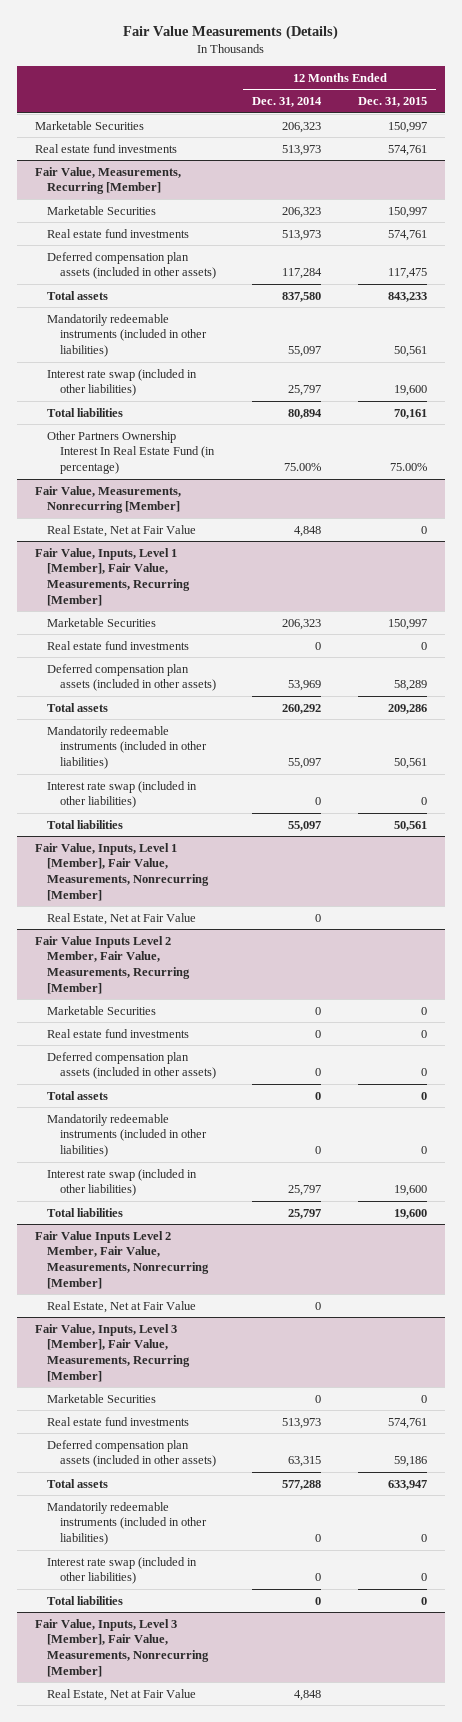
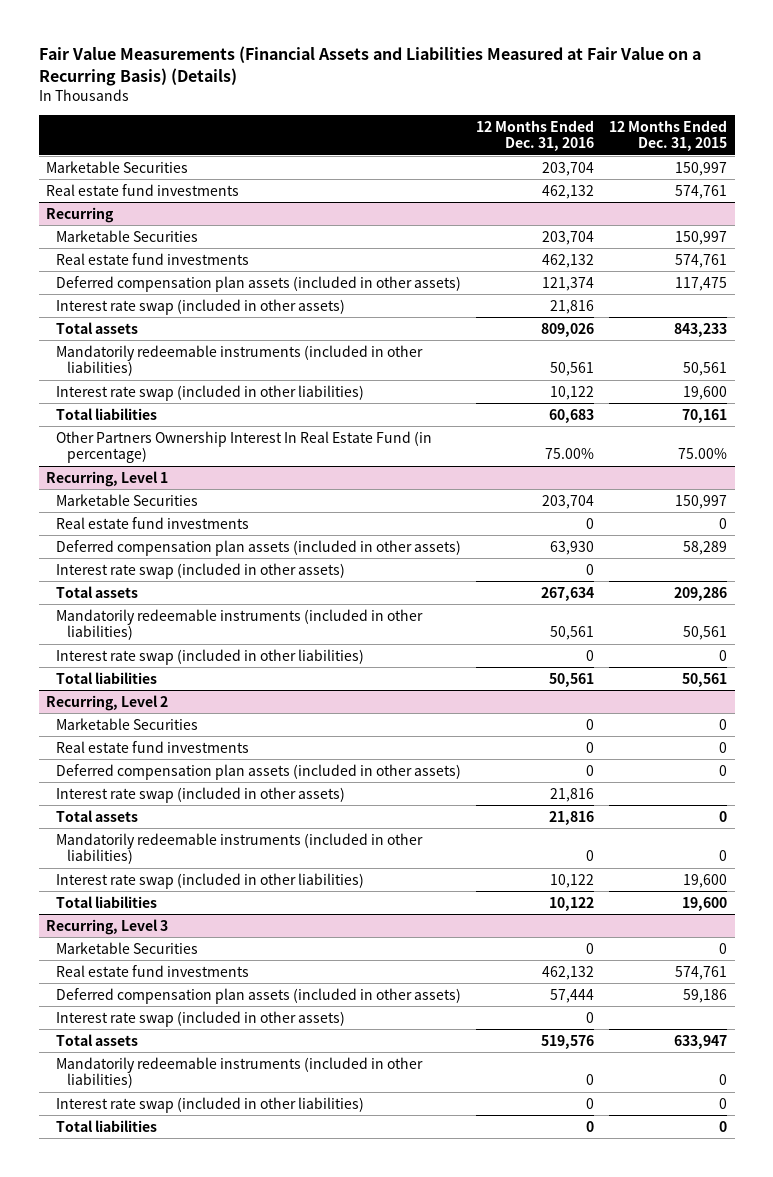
[122,25,338,41] Fair Value Measurements (Details) -> [38,46,701,87] Fair Value Measurements (Financial Assets and Liabilities Measured at Fair Value on a Recurring Basis) (Details)
[252,97,323,108] Dec. 31, 2014 -> none
none -> [476,119,595,152] 12 Months Ended Dec. 31, 2016
[34,166,181,195] Fair Value, Measurements, Recurring [Member] -> [46,206,115,223] Recurring
none -> [56,298,346,315] Interest rate swap (included in other assets)
[34,485,181,514] Fair Value, Measurements, Nonrecurring [Member] -> none
[47,524,197,537] Real Estate, Net at Fair Value -> none
[34,547,191,606] Fair Value, Inputs, Level 1 [Member], Fair Value, Measurements, Recurring [Member] -> none
none -> [46,470,169,487] Recurring, Level 1
none -> [56,562,346,579] Interest rate swap (included in other assets)
[34,842,210,901] Fair Value, Inputs, Level 1 [Member], Fair Value, Measurements, Nonrecurring [Member] -> none
[47,912,197,925] Real Estate, Net at Fair Value -> none
[34,935,191,994] Fair Value Inputs Level 2 Member, Fair Value, Measurements, Recurring [Member] -> none
none -> [46,694,169,711] Recurring, Level 2
none -> [56,786,346,803] Interest rate swap (included in other assets)
[34,1230,210,1289] Fair Value Inputs Level 2 Member, Fair Value, Measurements, Nonrecurring [Member] -> none
[47,1300,197,1313] Real Estate, Net at Fair Value -> none
[34,1323,191,1382] Fair Value, Inputs, Level 3 [Member], Fair Value, Measurements, Recurring [Member] -> none
none -> [46,918,169,935] Recurring, Level 3
none -> [56,1010,346,1027] Interest rate swap (included in other assets)
[34,1618,210,1677] Fair Value, Inputs, Level 3 [Member], Fair Value, Measurements, Nonrecurring [Member] -> none
[47,1688,197,1701] Real Estate, Net at Fair Value -> none

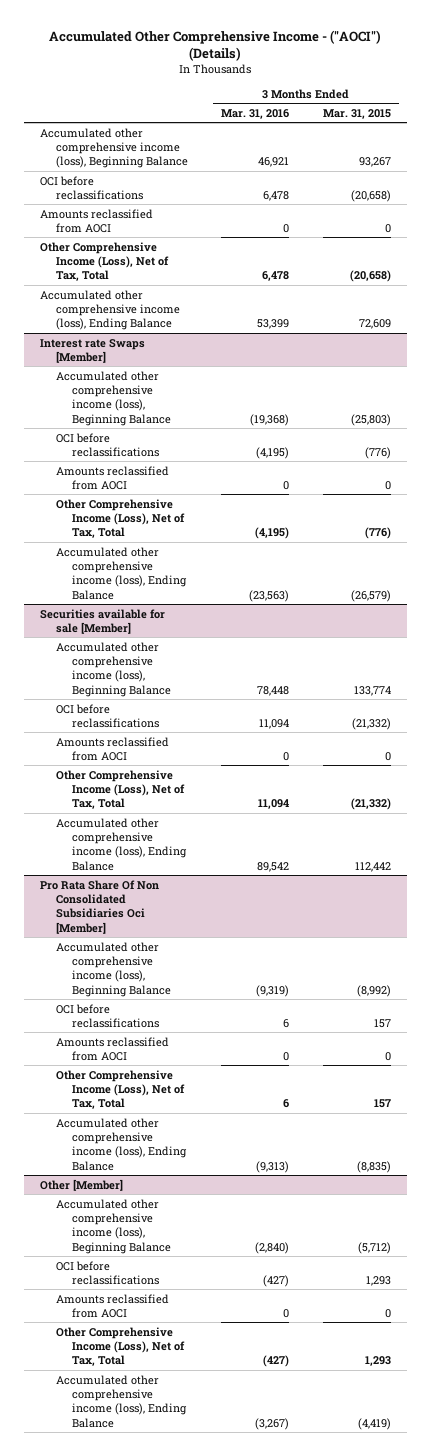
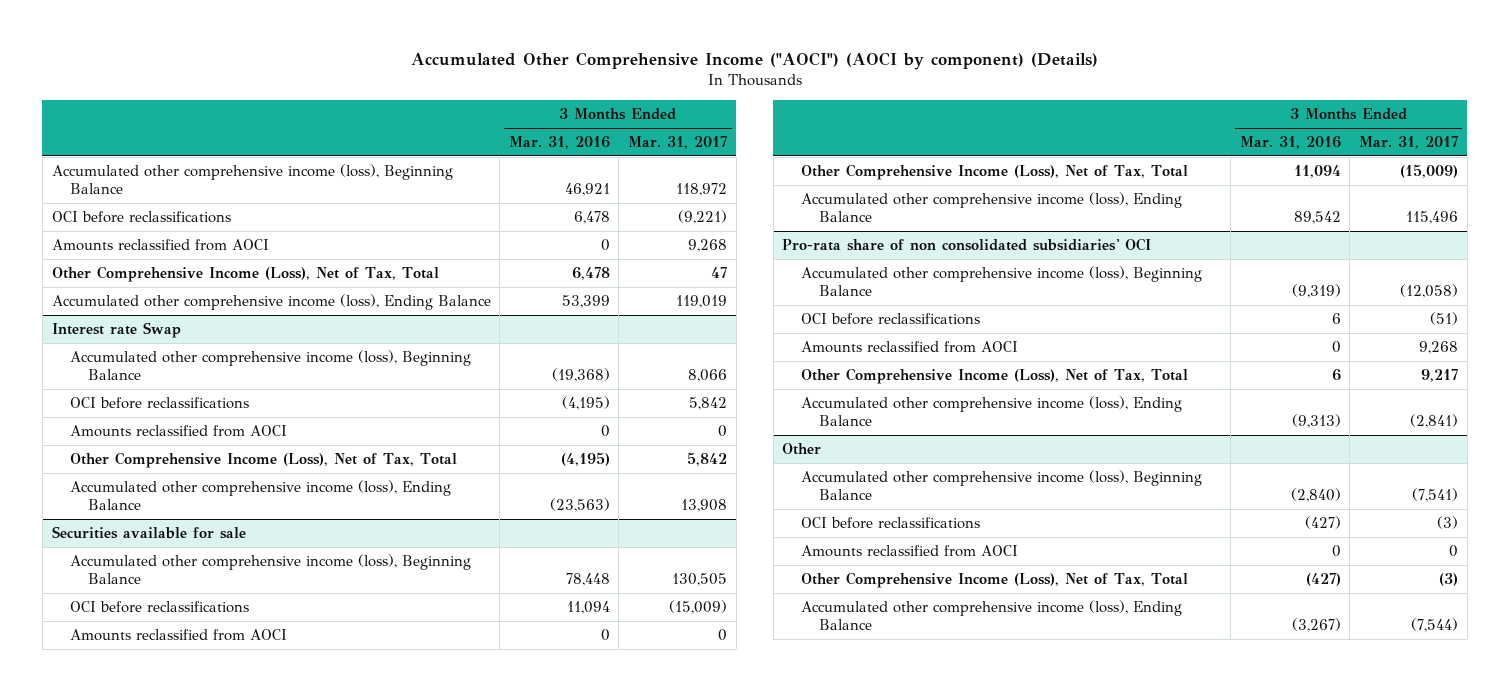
[49,29,382,62] Accumulated Other Comprehensive Income - ("AOCI") (Details) -> [410,52,1098,71] Accumulated Other Comprehensive Income ("AOCI") (AOCI by component) (Details)
[322,108,391,119] Mar. 31, 2015 -> none
none -> [628,136,728,150] Mar. 31, 2017
[40,338,146,363] Interest rate Swaps [Member] -> [51,322,181,339] Interest rate Swap
[40,608,166,634] Securities available for sale [Member] -> [51,526,246,540] Securities available for sale
[40,879,160,934] Pro Rata Share Of Non Consolidated Subsidiaries Oci [Member] -> [782,238,1152,252] Pro-rata share of non consolidated subsidiaries' OCI
[40,1178,124,1191] Other [Member] -> [782,443,822,456] Other

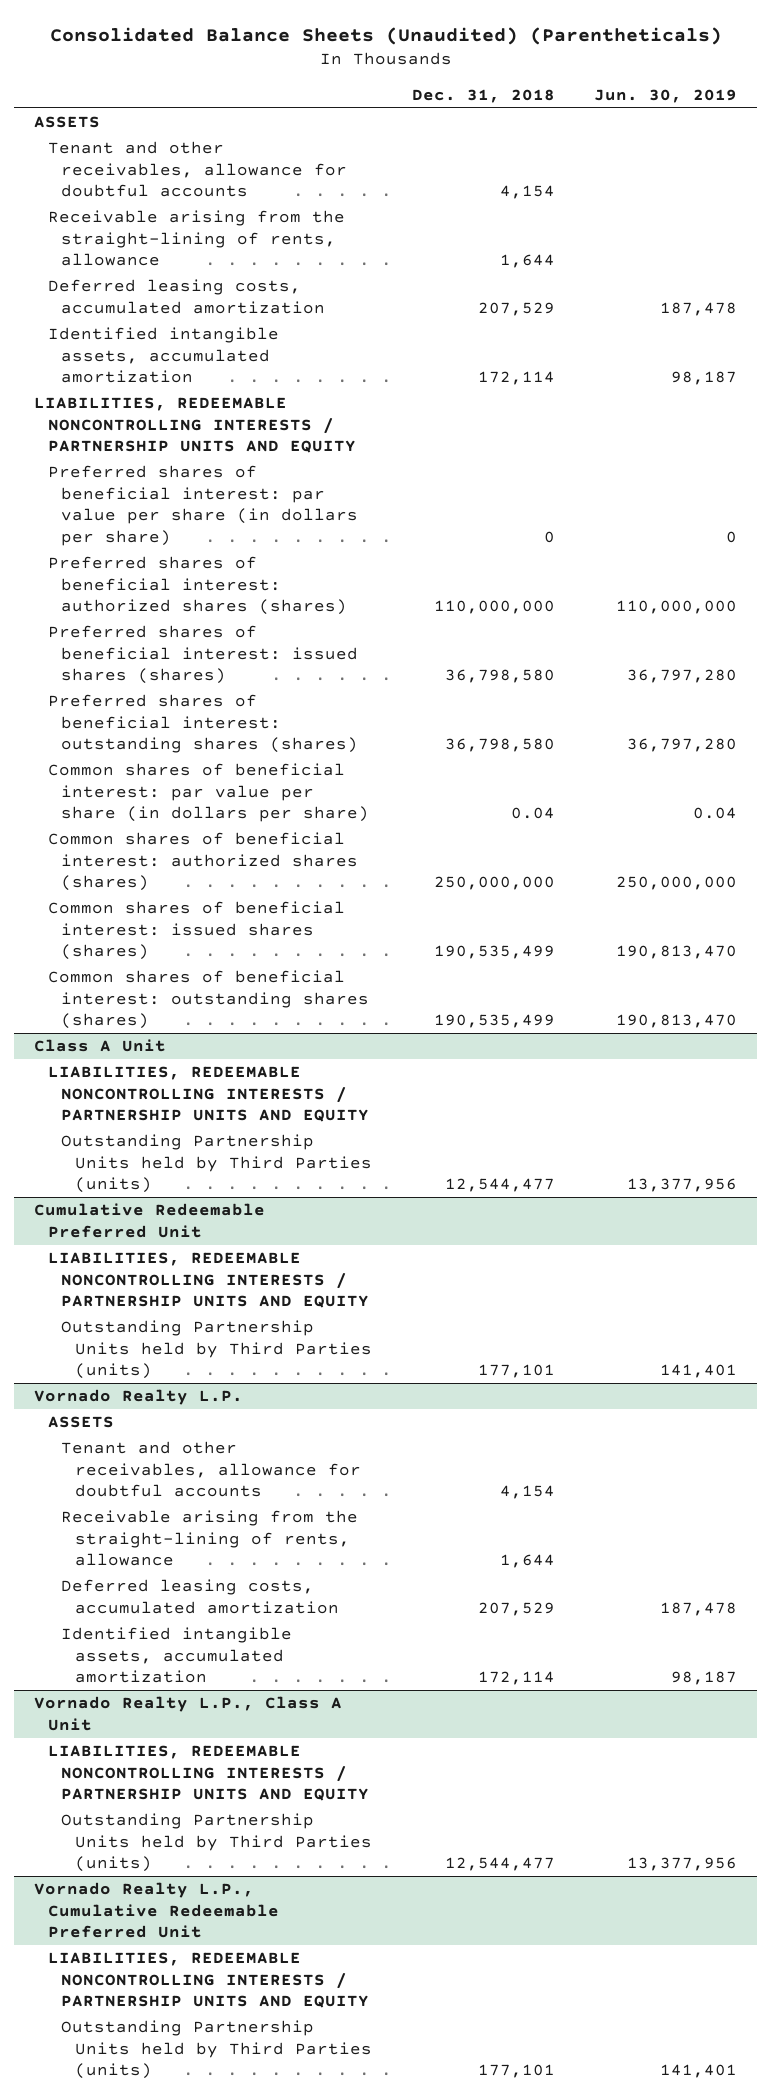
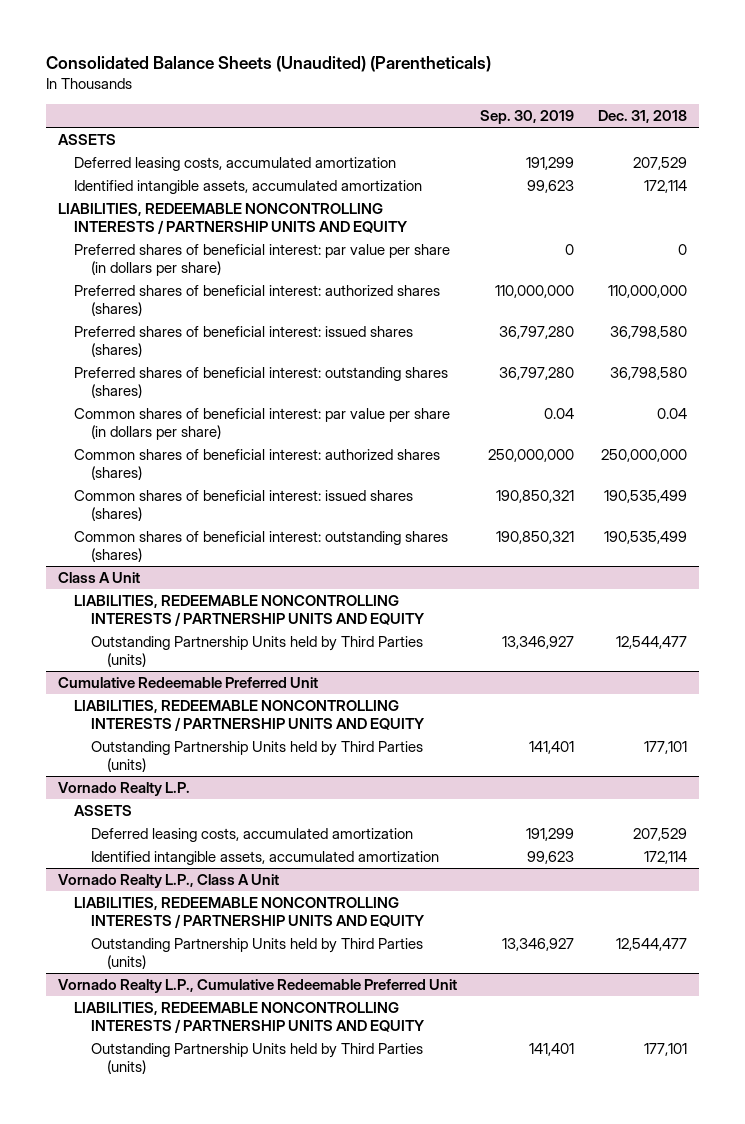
[594,88,738,103] Jun. 30, 2019 -> none
none -> [480,109,575,124] Sep. 30, 2019
[47,141,348,198] Tenant and other receivables, allowance for doubtful accounts -> none
[47,210,345,267] Receivable arising from the straight-lining of rents, allowance -> none
[61,1441,362,1498] Tenant and other receivables, allowance for doubtful accounts -> none
[61,1510,359,1567] Receivable arising from the straight-lining of rents, allowance -> none

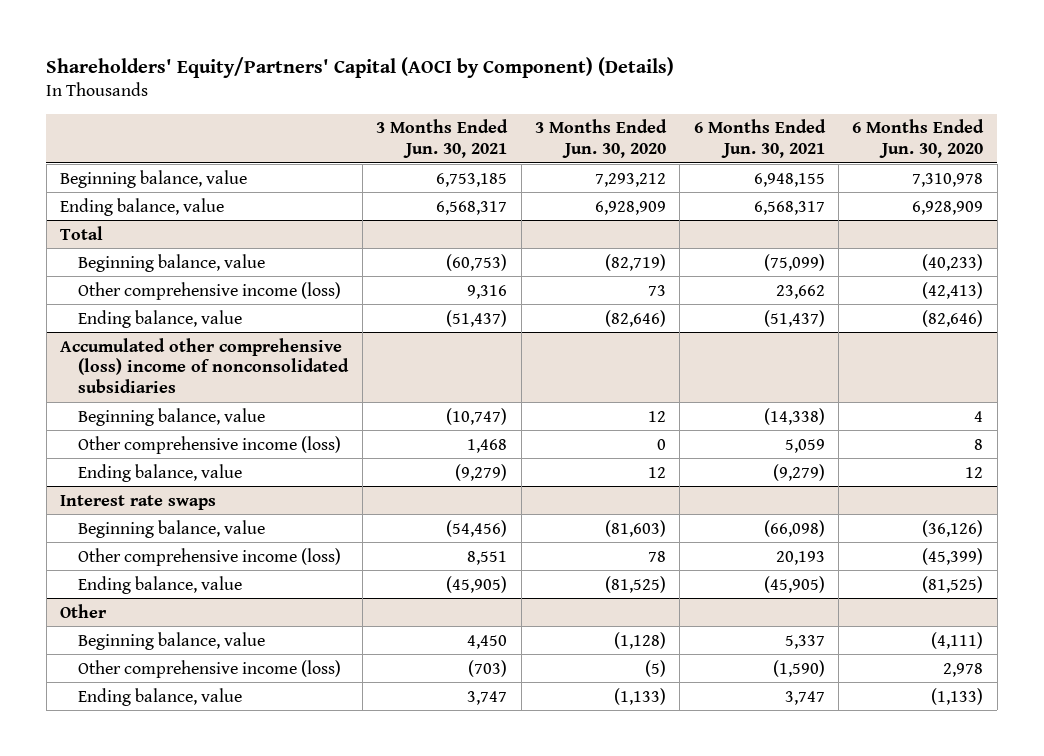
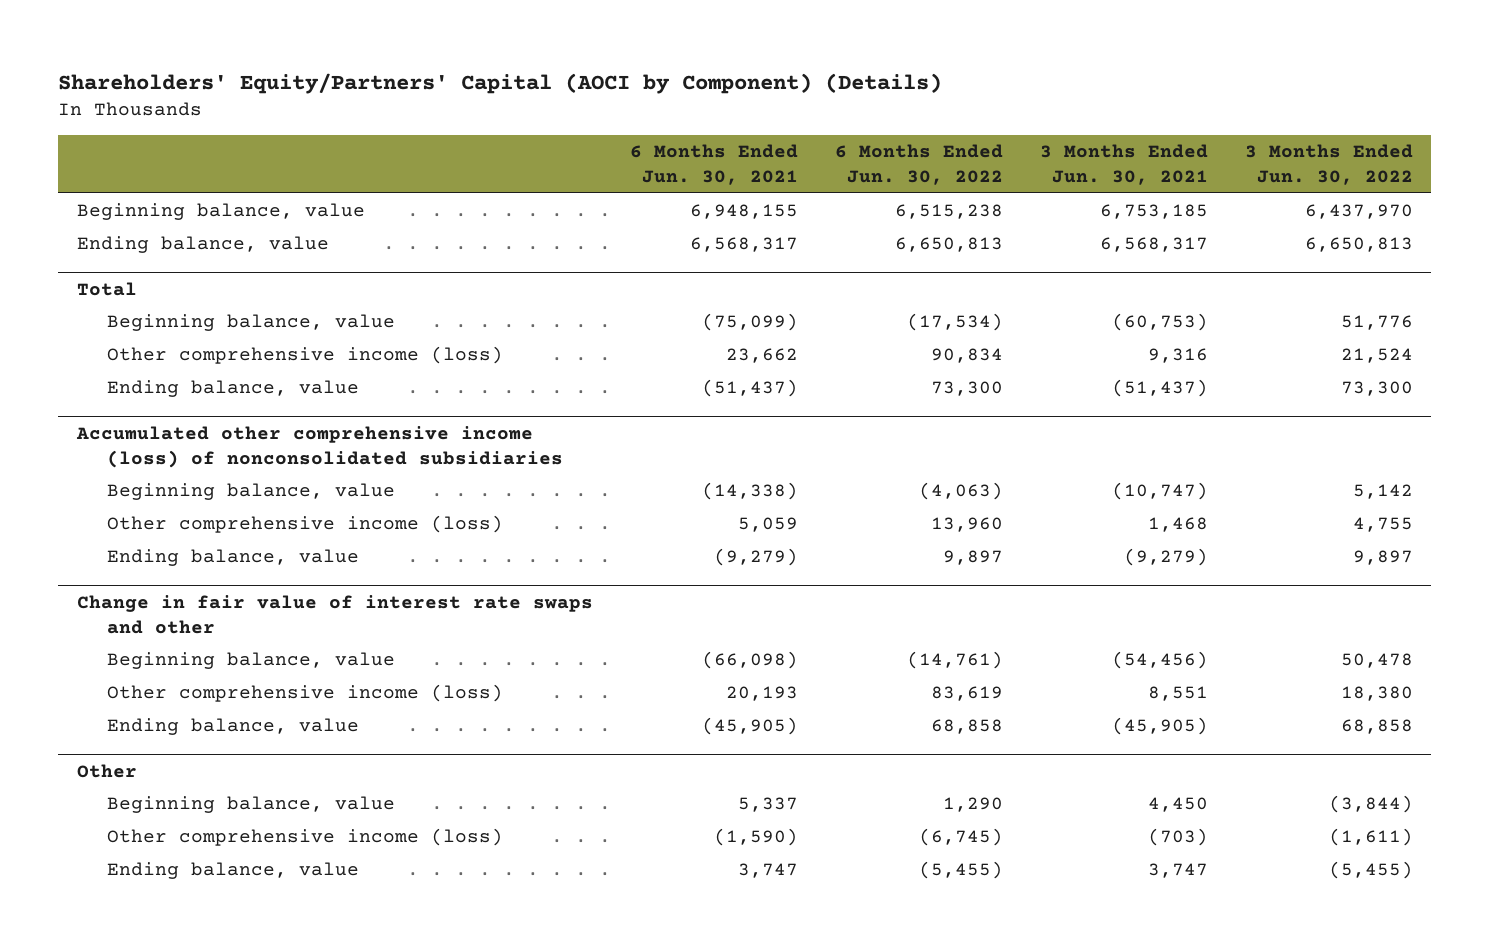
[534,119,667,158] 3 Months Ended Jun. 30, 2020 -> none
[852,119,985,158] 6 Months Ended Jun. 30, 2020 -> none
none -> [834,144,1003,186] 6 Months Ended Jun. 30, 2022
none -> [1244,144,1413,186] 3 Months Ended Jun. 30, 2022
[60,337,350,393] Accumulated other comprehensive (loss) income of nonconsolidated subsidiaries -> [75,425,564,468] Accumulated other comprehensive income (loss) of nonconsolidated subsidiaries
[60,494,217,510] Interest rate swaps -> [76,594,593,634] Change in fair value of interest rate swaps and other

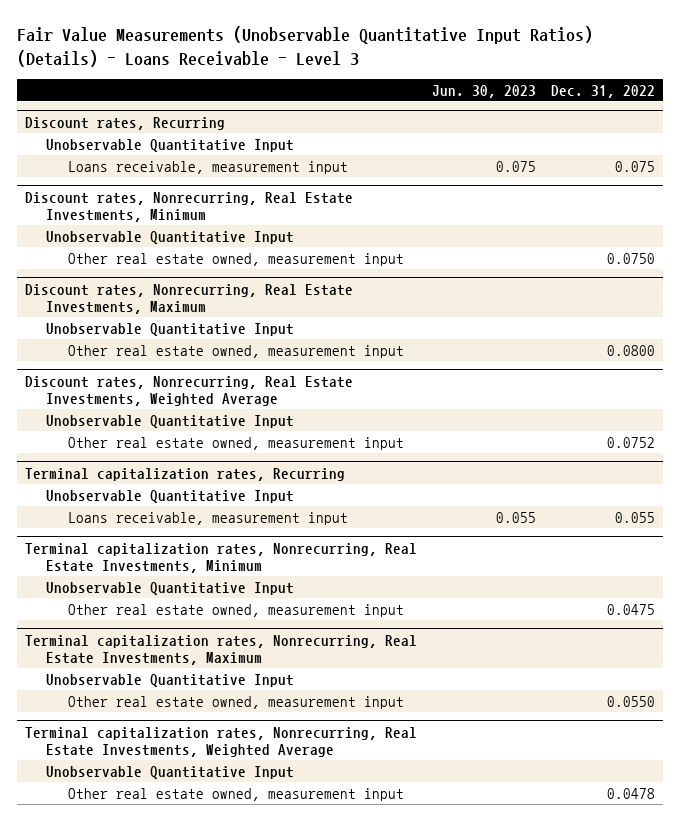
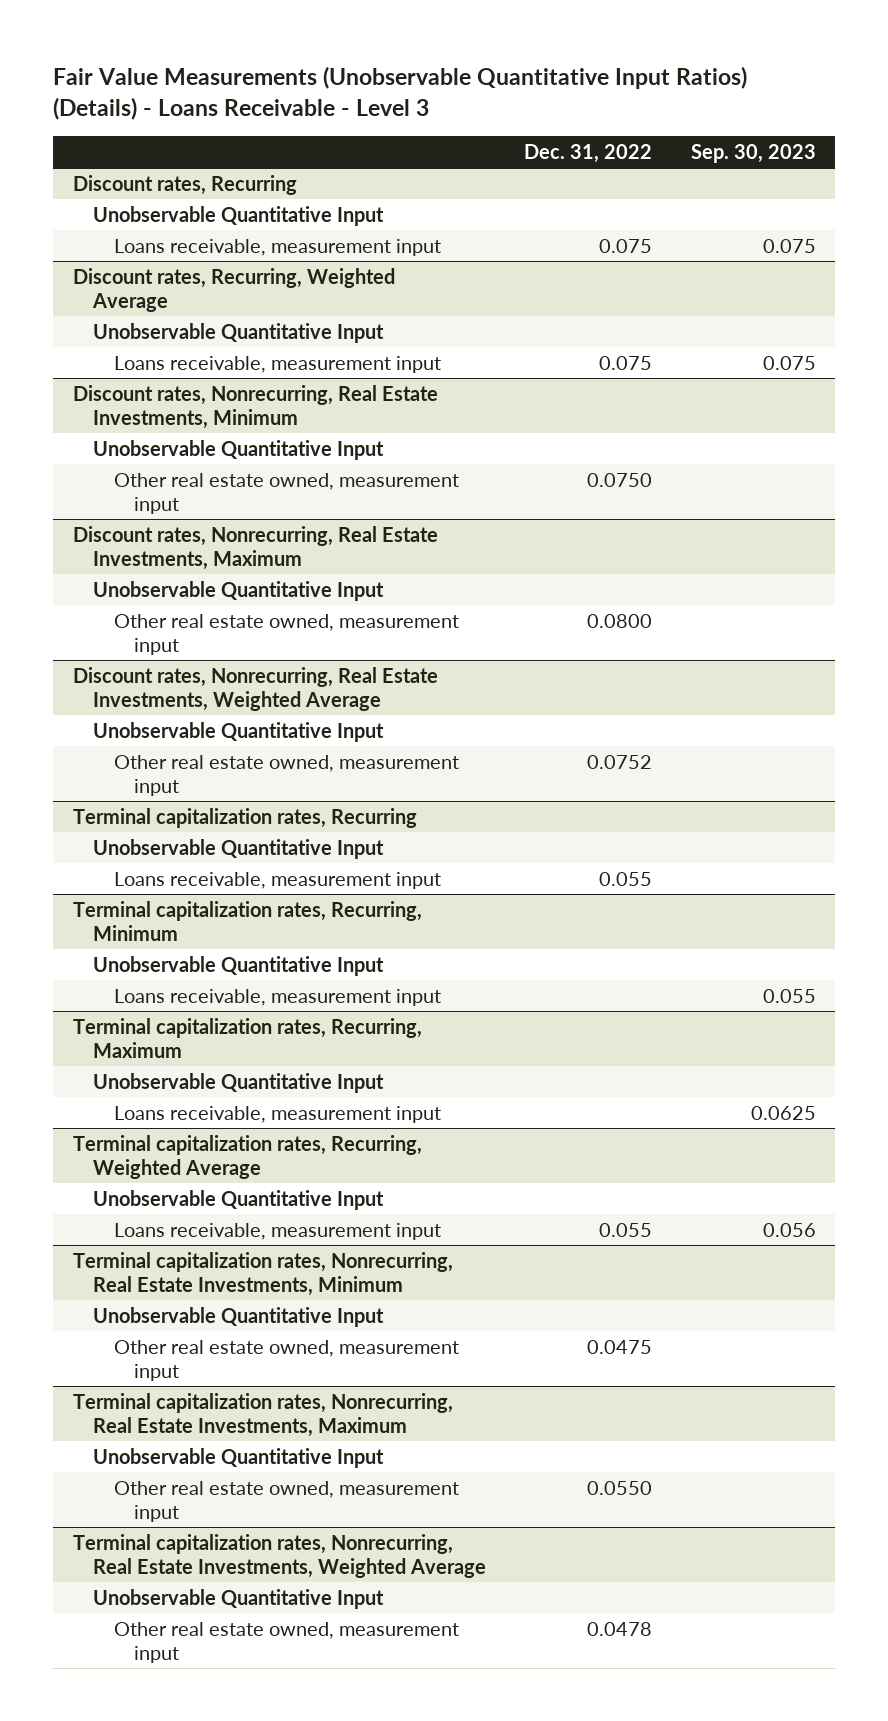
[431,84,536,98] Jun. 30, 2023 -> none
none -> [690,143,816,163] Sep. 30, 2023
none -> [72,267,395,313] Discount rates, Recurring, Weighted Average
none -> [93,322,385,343] Unobservable Quantitative Input
none -> [113,355,441,373] Loans receivable, measurement input
none -> [72,900,422,942] Terminal capitalization rates, Recurring, Minimum
none -> [93,955,385,976] Unobservable Quantitative Input
none -> [113,988,441,1006] Loans receivable, measurement input
none -> [72,1017,422,1059] Terminal capitalization rates, Recurring, Maximum
none -> [93,1072,385,1093] Unobservable Quantitative Input
none -> [113,1105,441,1123] Loans receivable, measurement input
none -> [72,1134,422,1180] Terminal capitalization rates, Recurring, Weighted Average
none -> [93,1189,385,1210] Unobservable Quantitative Input
none -> [113,1222,441,1240] Loans receivable, measurement input

